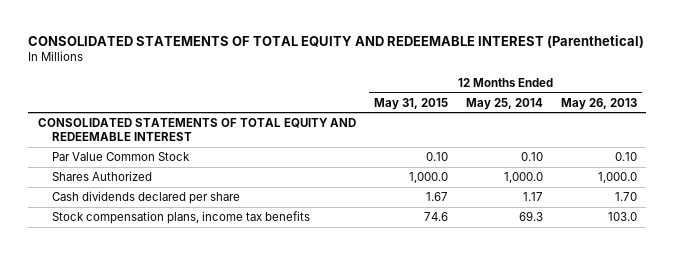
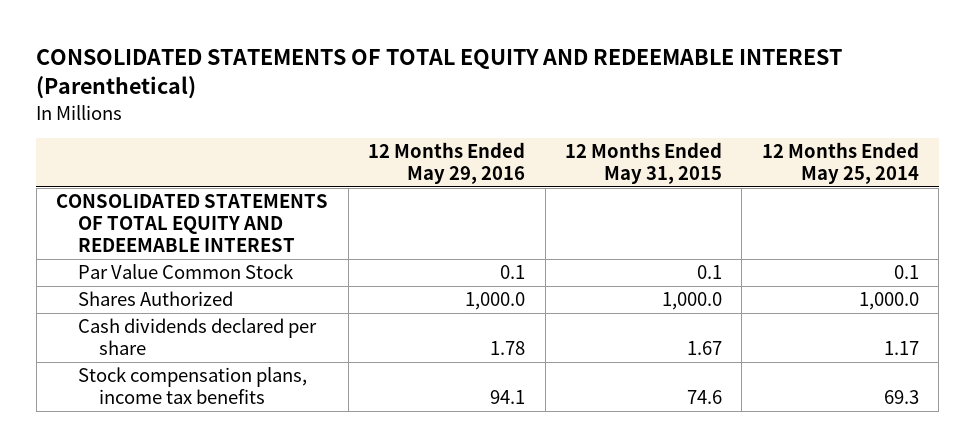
[561,97,638,110] May 26, 2013 -> none
none -> [368,142,526,185] 12 Months Ended May 29, 2016
[425,152,448,162] 0.10 -> [696,265,722,280] 0.1
[521,152,544,162] 0.10 -> [893,265,919,280] 0.1

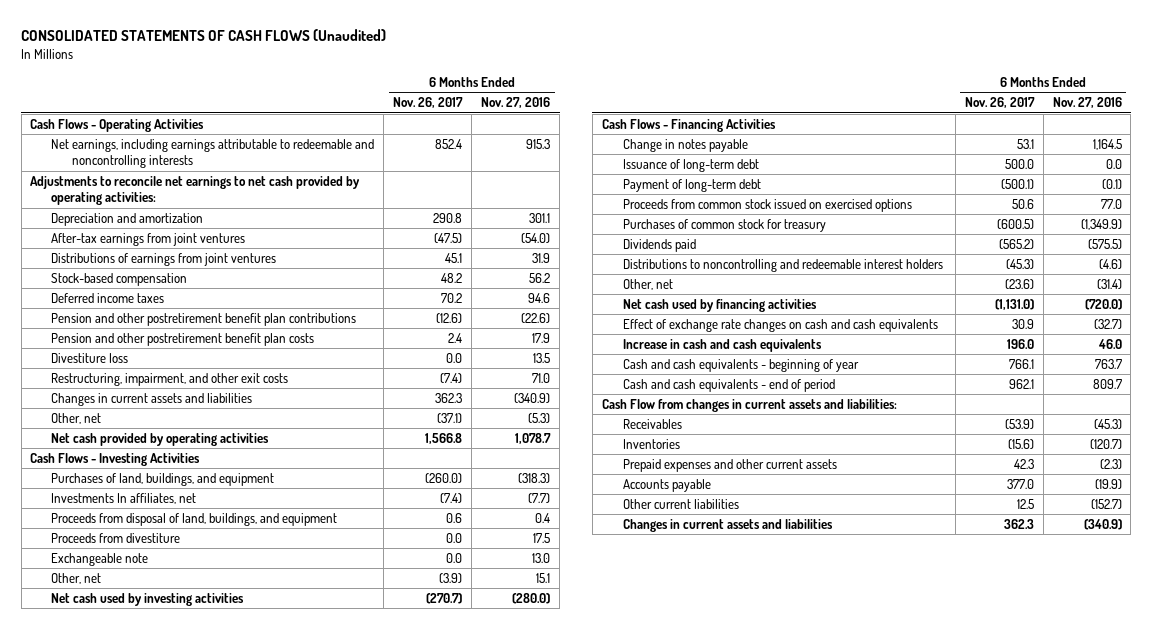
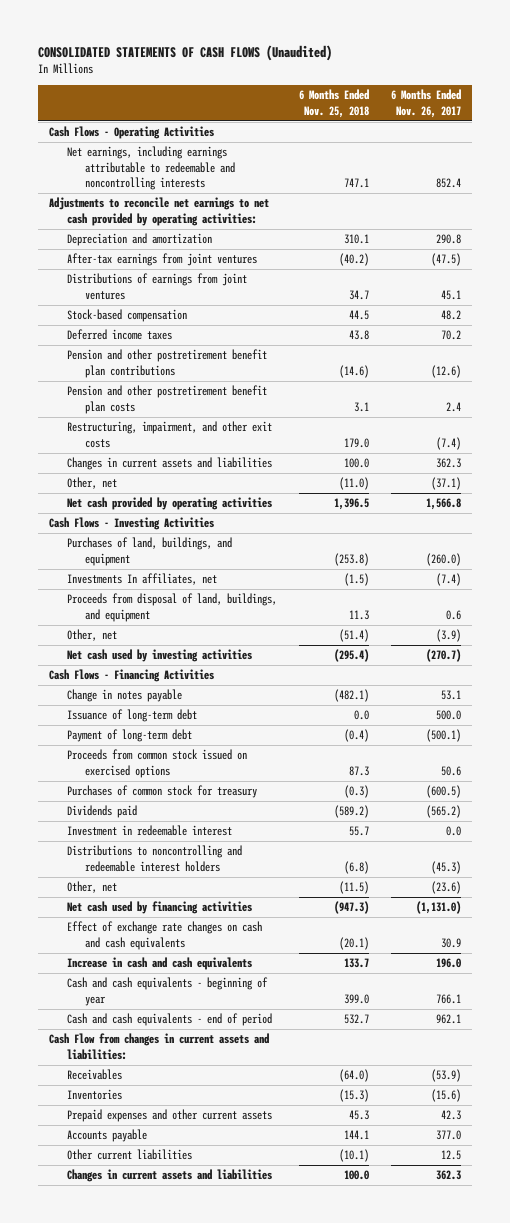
[481,97,551,109] Nov. 27, 2016 -> none
none -> [298,89,369,118] 6 Months Ended Nov. 25, 2018
[51,352,129,363] Divestiture loss -> none
[51,532,181,543] Proceeds from divestiture -> none
[51,552,149,566] Exchangeable note -> none
none -> [67,825,233,837] Investment in redeemable interest

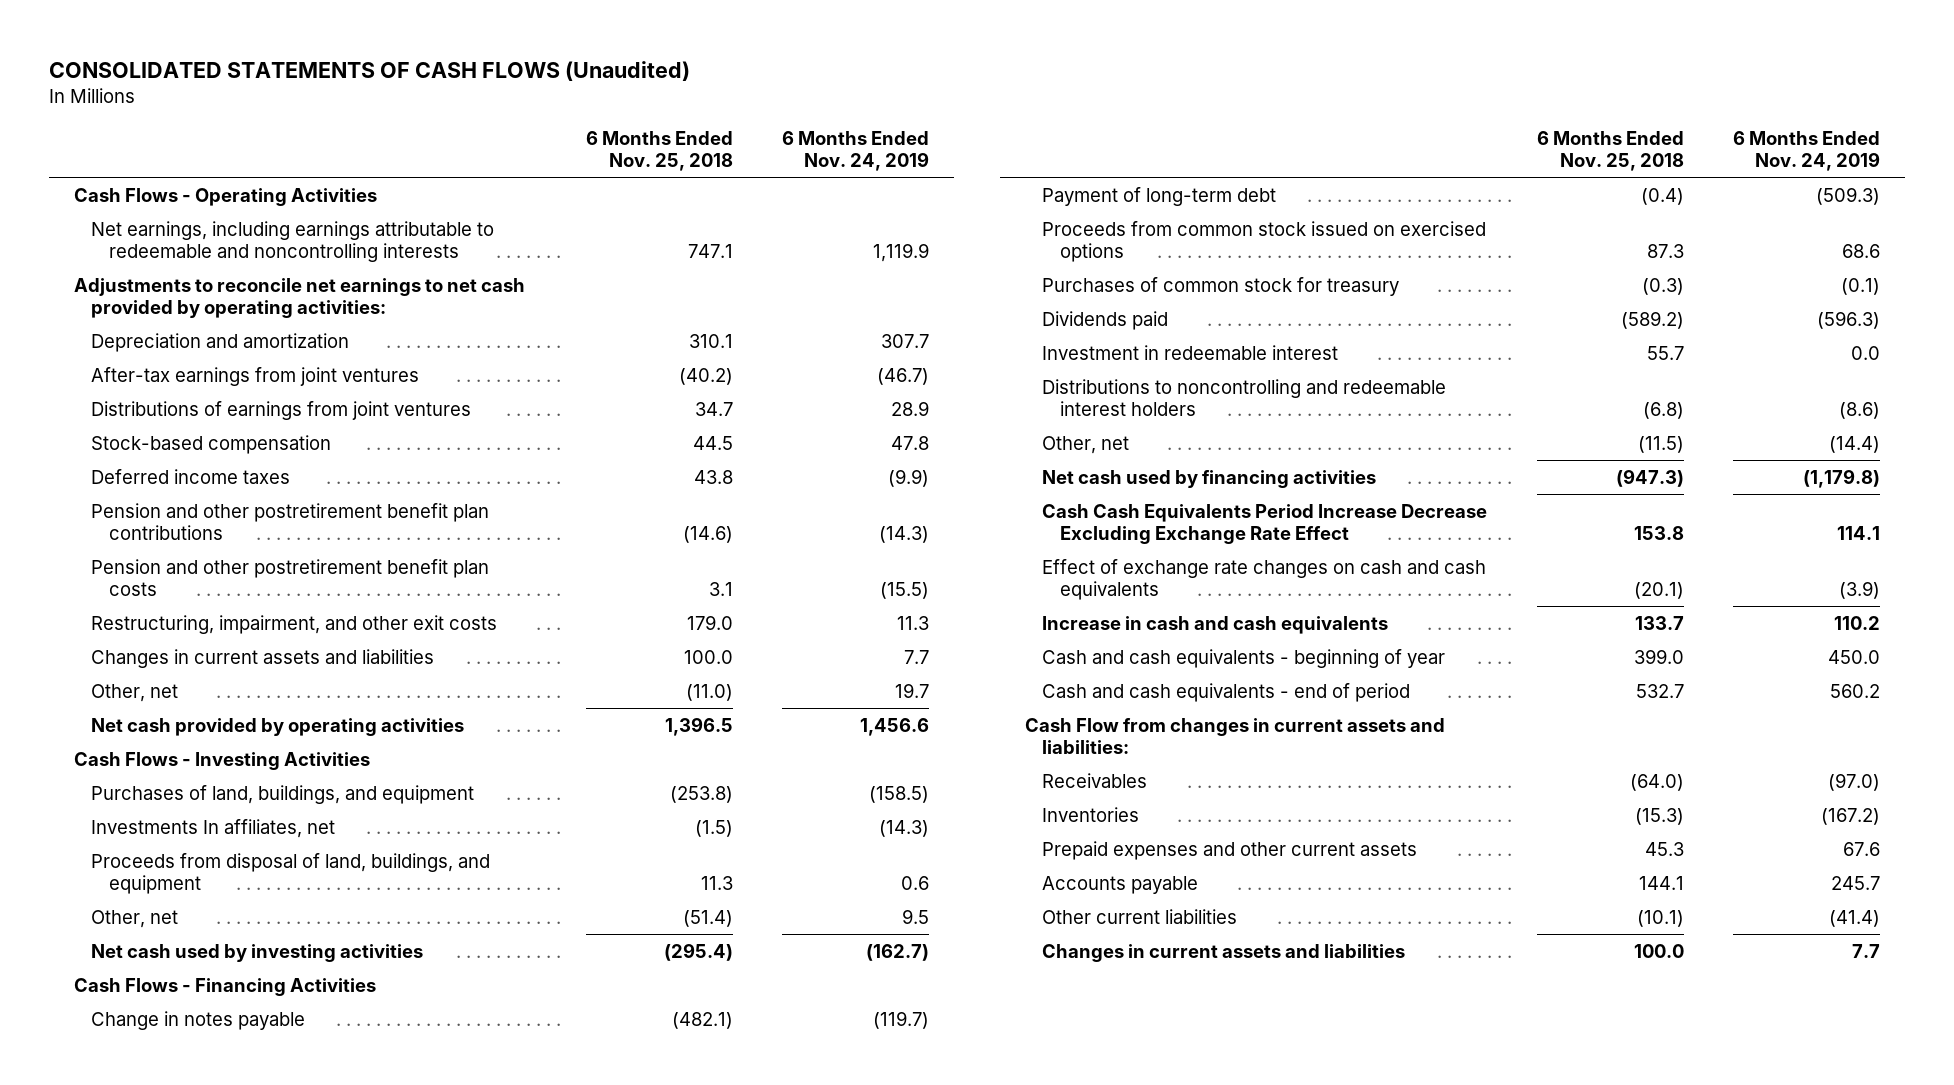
[390,89,461,118] 6 Months Ended Nov. 26, 2017 -> none
none -> [782,131,930,172] 6 Months Ended Nov. 24, 2019
[67,709,198,723] Issuance of long-term debt -> none
none -> [1042,503,1488,544] Cash Cash Equivalents Period Increase Decrease Excluding Exchange Rate Effect

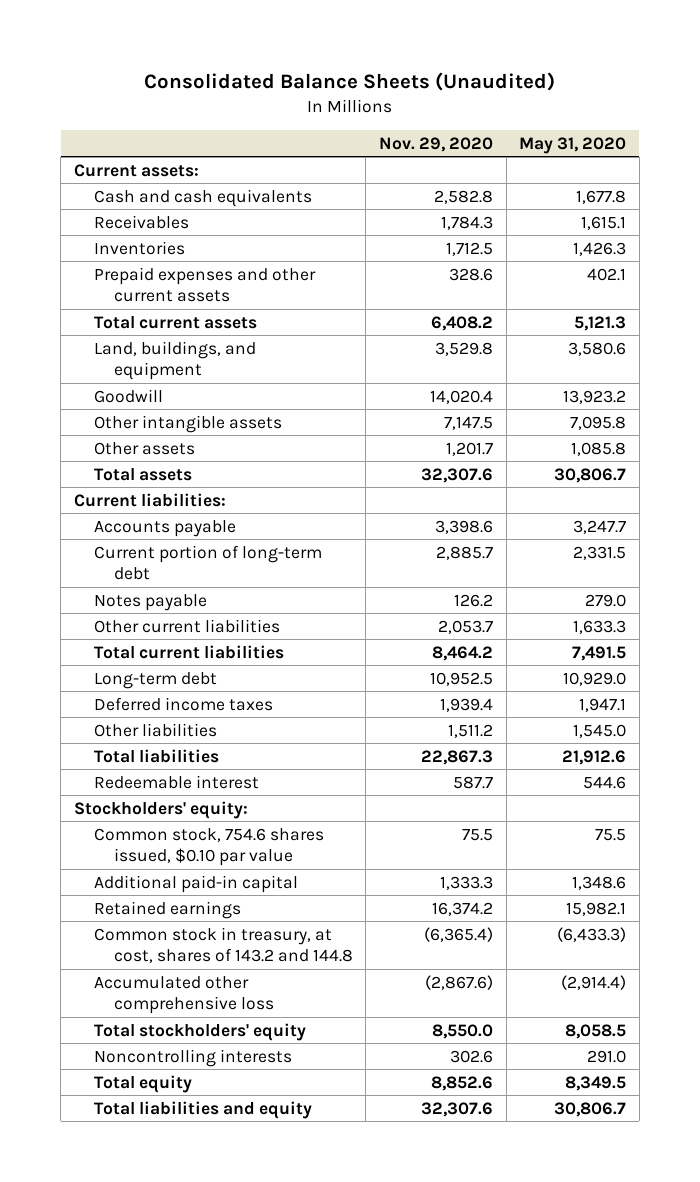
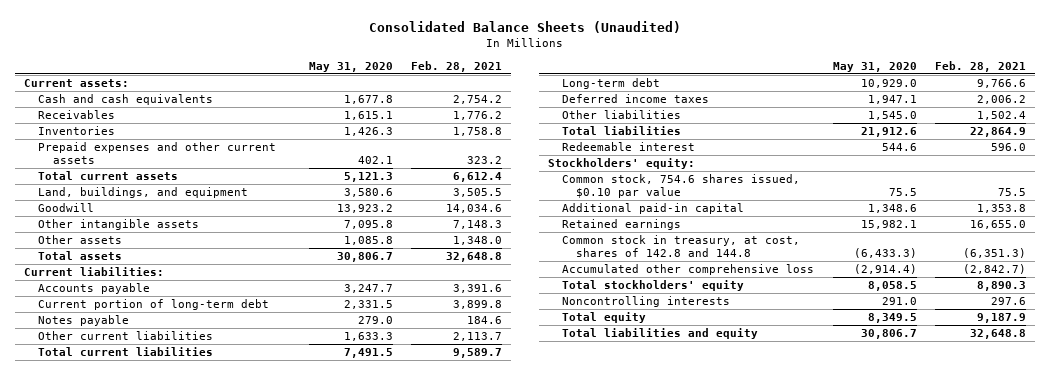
[378,136,493,152] Nov. 29, 2020 -> none
none -> [411,60,503,72] Feb. 28, 2021
[93,926,353,964] Common stock in treasury, at cost, shares of 143.2 and 144.8 -> [562,234,801,257] Common stock in treasury, at cost, shares of 142.8 and 144.8

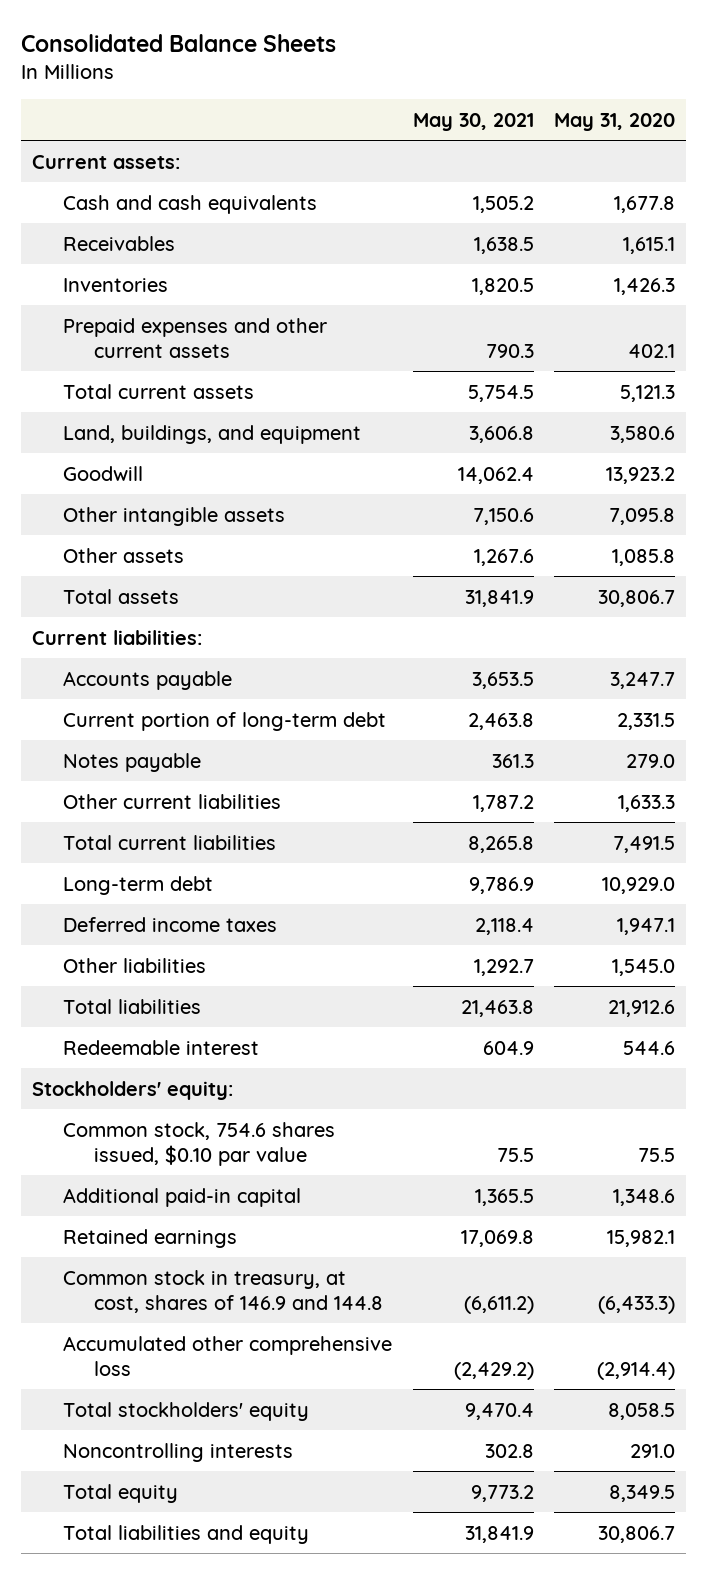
[369,20,682,33] Consolidated Balance Sheets (Unaudited) -> [21,34,337,53] Consolidated Balance Sheets
[411,60,503,72] Feb. 28, 2021 -> none
none -> [412,112,534,131] May 30, 2021
[562,234,801,257] Common stock in treasury, at cost, shares of 142.8 and 144.8 -> [62,1269,383,1314] Common stock in treasury, at cost, shares of 146.9 and 144.8

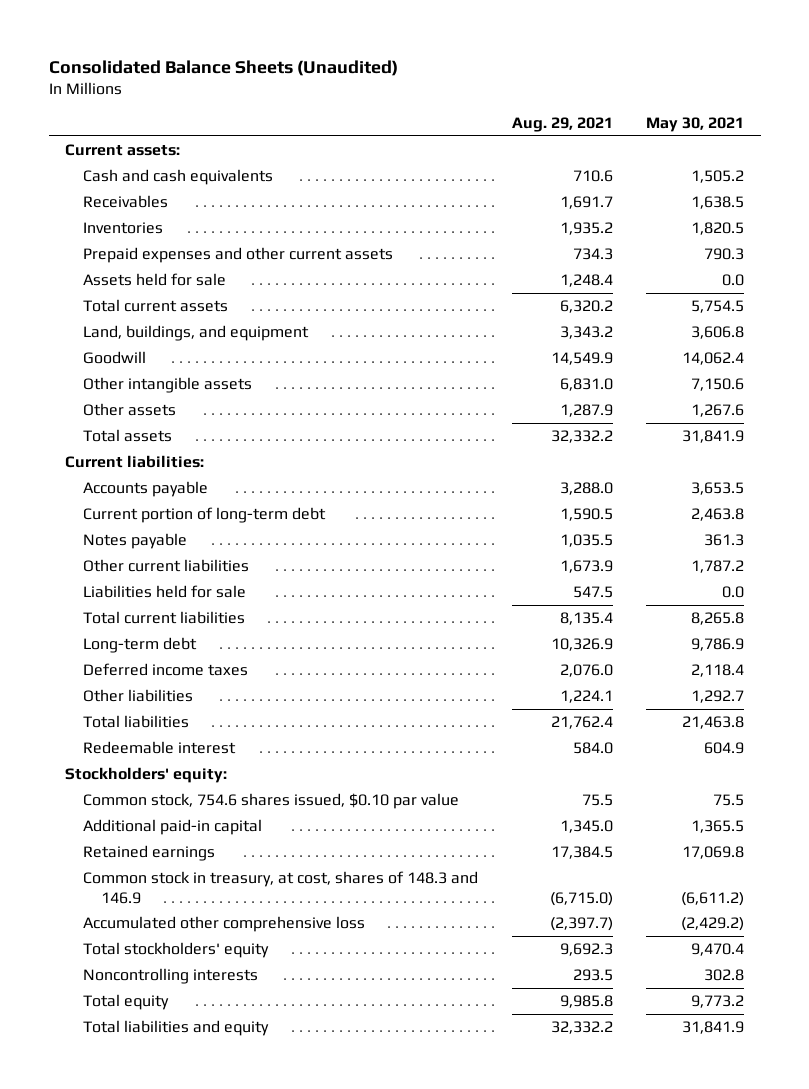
[21,34,337,53] Consolidated Balance Sheets -> [48,60,398,77] Consolidated Balance Sheets (Unaudited)
[554,112,676,131] May 31, 2020 -> none
none -> [511,117,613,133] Aug. 29, 2021
none -> [83,272,227,286] Assets held for sale
none -> [83,584,247,598] Liabilities held for sale
[62,1269,383,1314] Common stock in treasury, at cost, shares of 146.9 and 144.8 -> [83,870,479,904] Common stock in treasury, at cost, shares of 148.3 and 146.9

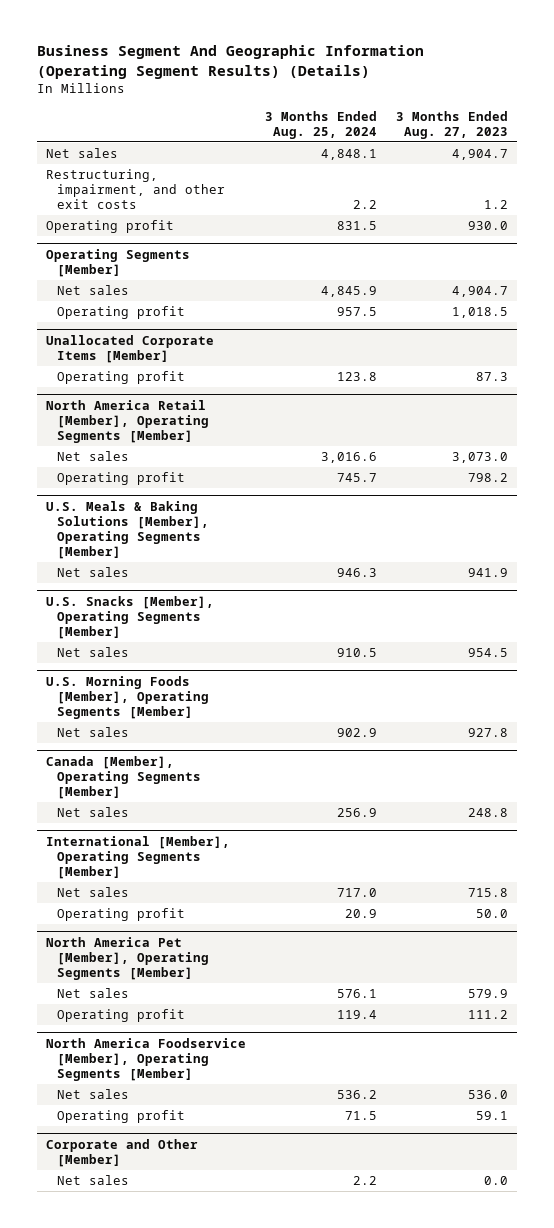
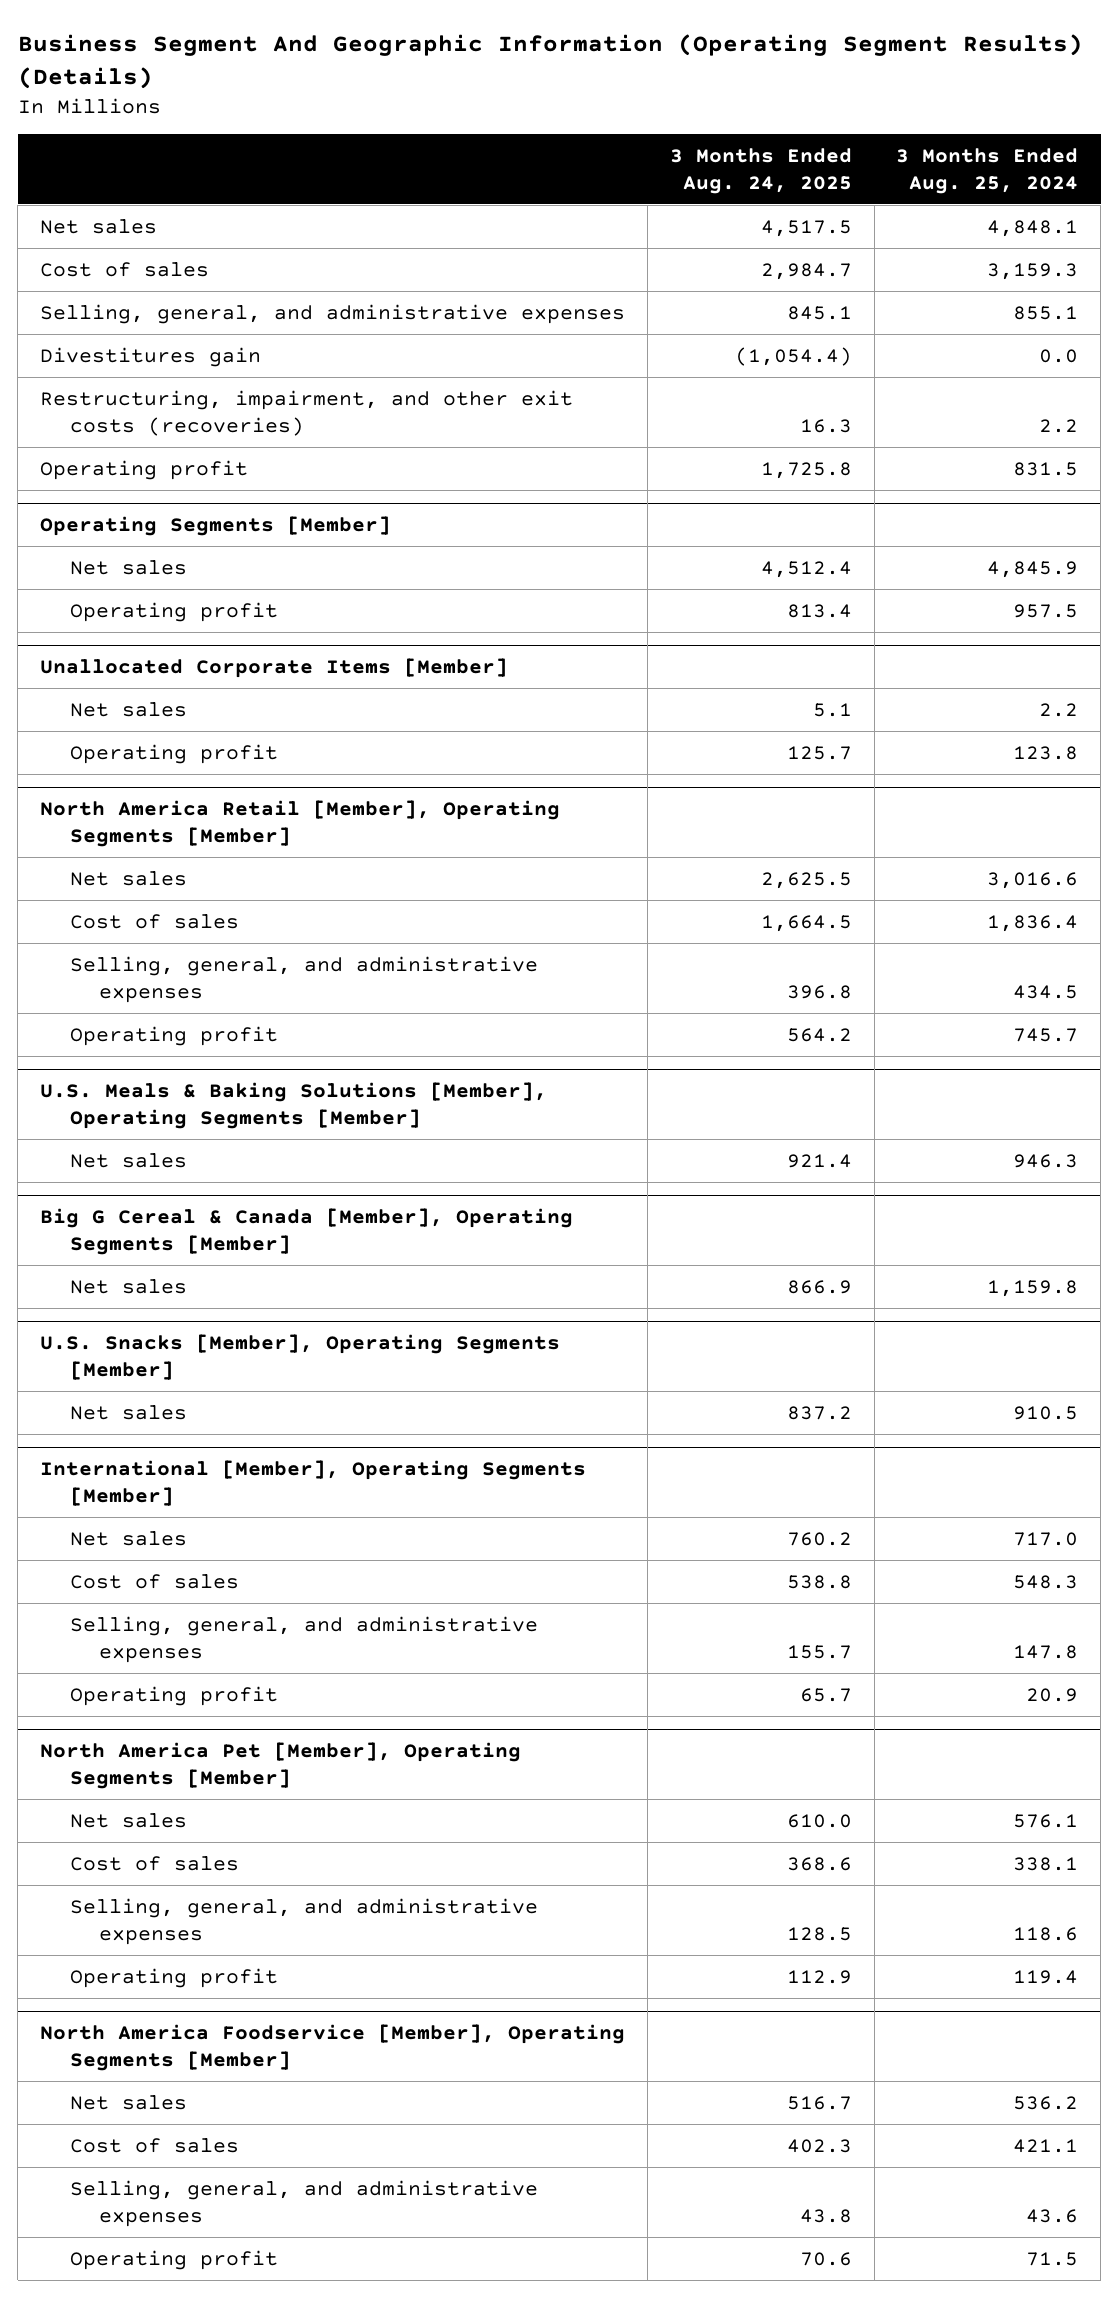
[395,110,508,140] 3 Months Ended Aug. 27, 2023 -> none
none -> [669,147,852,194] 3 Months Ended Aug. 24, 2025
none -> [39,261,209,277] Cost of sales
none -> [39,303,625,324] Selling, general, and administrative expenses
none -> [39,346,261,367] Divestitures gain
[45,168,225,210] Restructuring, impairment, and other exit costs -> [39,389,573,436] Restructuring, impairment, and other exit costs (recoveries)
none -> [69,701,187,717] Net sales
none -> [69,913,239,929] Cost of sales
none -> [69,955,538,1003] Selling, general, and administrative expenses
none -> [39,1208,573,1255] Big G Cereal & Canada [Member], Operating Segments [Member]
none -> [69,1278,187,1294] Net sales
[45,675,209,720] U.S. Morning Foods [Member], Operating Segments [Member] -> none
[56,726,129,737] Net sales -> none
[45,755,201,800] Canada [Member], Operating Segments [Member] -> none
[56,806,129,817] Net sales -> none
none -> [69,1573,239,1589] Cost of sales
none -> [69,1615,538,1663] Selling, general, and administrative expenses
none -> [69,1855,239,1871] Cost of sales
none -> [69,1897,538,1945] Selling, general, and administrative expenses
none -> [69,2137,239,2153] Cost of sales
none -> [69,2179,538,2227] Selling, general, and administrative expenses
[45,1138,198,1167] Corporate and Other [Member] -> none
[56,1174,129,1185] Net sales -> none

